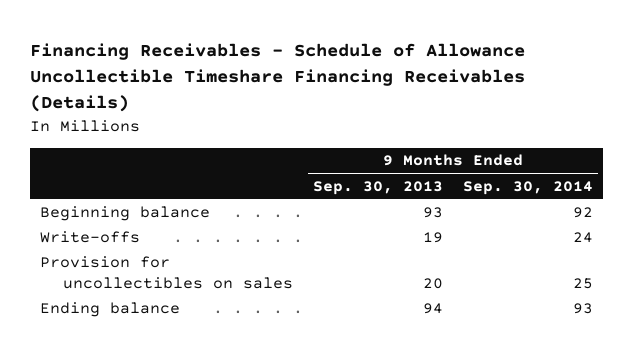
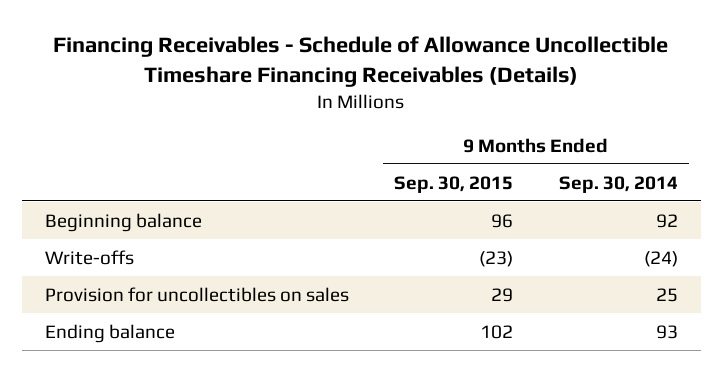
[313,180,444,195] Sep. 30, 2013 -> none
none -> [394,175,514,193] Sep. 30, 2015
[572,231,593,243] 24 -> [643,250,678,267] (24)

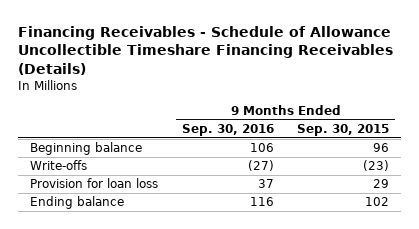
[558,175,678,193] Sep. 30, 2014 -> none
none -> [181,124,274,137] Sep. 30, 2016
[44,286,349,302] Provision for uncollectibles on sales -> [29,178,158,189] Provision for loan loss

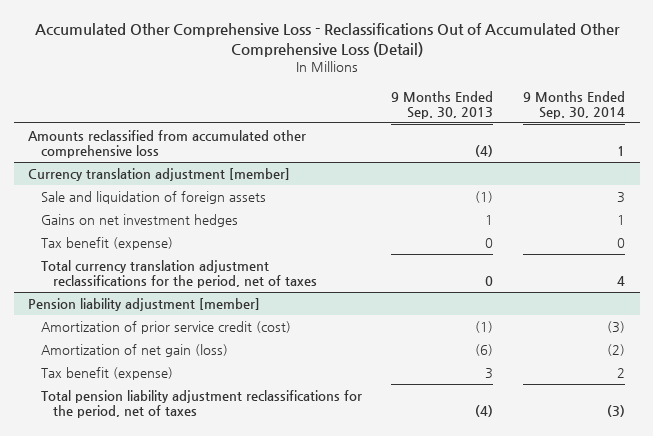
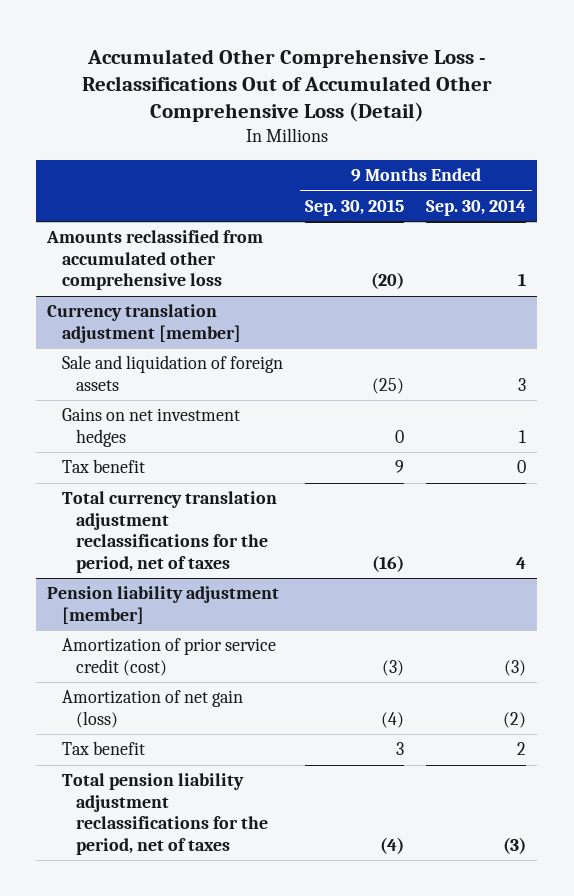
[391,90,494,119] 9 Months Ended Sep. 30, 2013 -> none
none -> [305,198,405,216] Sep. 30, 2015
[40,237,173,251] Tax benefit (expense) -> [61,459,145,474] Tax benefit
[40,367,173,381] Tax benefit (expense) -> [61,741,145,756] Tax benefit

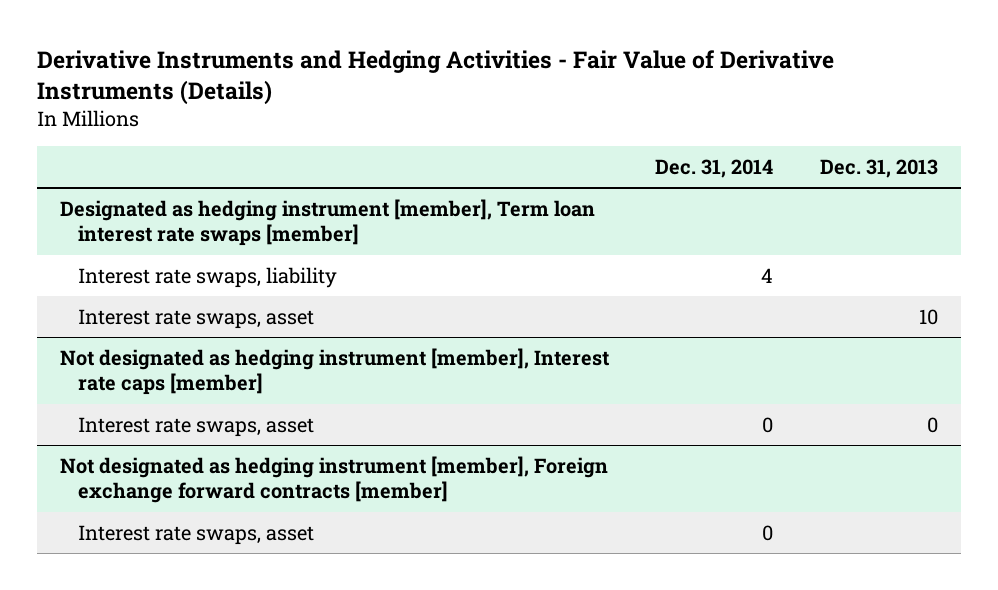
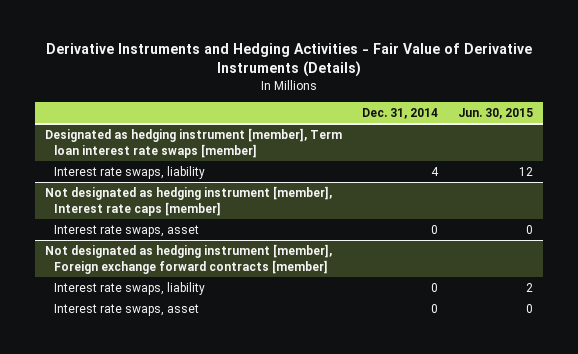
[819,158,938,178] Dec. 31, 2013 -> none
none -> [457,107,533,119] Jun. 30, 2015
[78,308,315,329] Interest rate swaps, asset -> none
none -> [53,282,205,296] Interest rate swaps, liability

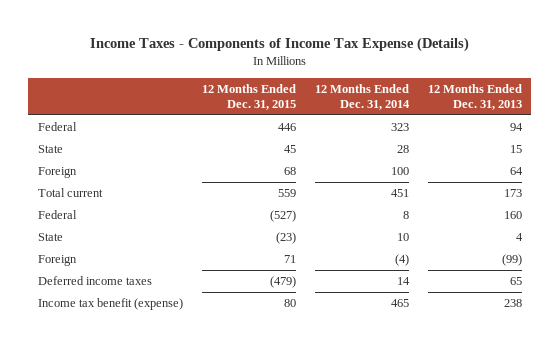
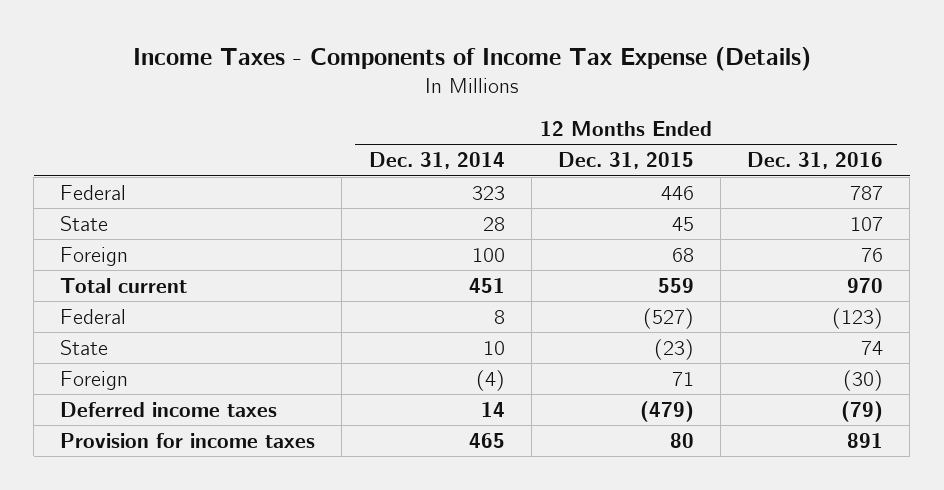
[427,83,522,111] 12 Months Ended Dec. 31, 2013 -> none
none -> [747,151,884,169] Dec. 31, 2016
[37,297,183,310] Income tax benefit (expense) -> [60,432,316,448] Provision for income taxes

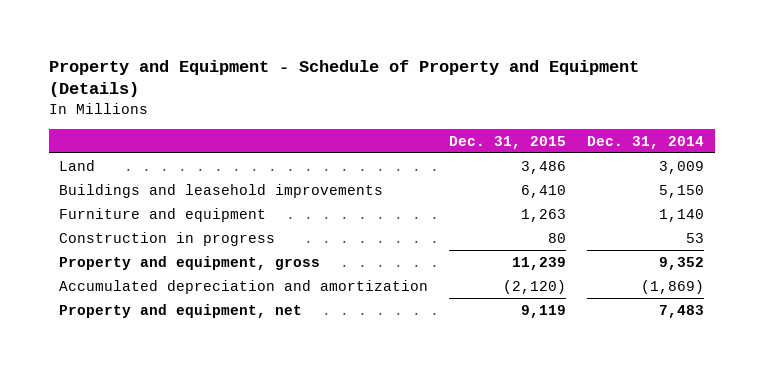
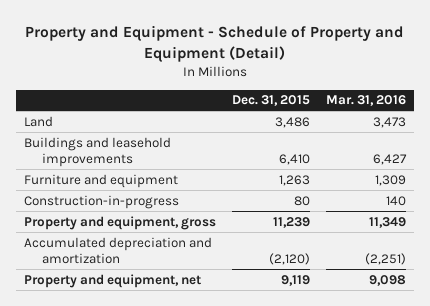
[48,59,639,98] Property and Equipment - Schedule of Property and Equipment (Details) -> [24,24,404,62] Property and Equipment - Schedule of Property and Equipment (Detail)
[587,135,705,149] Dec. 31, 2014 -> none
none -> [326,95,407,107] Mar. 31, 2016
[59,231,276,246] Construction in progress -> [23,194,179,209] Construction-in-progress

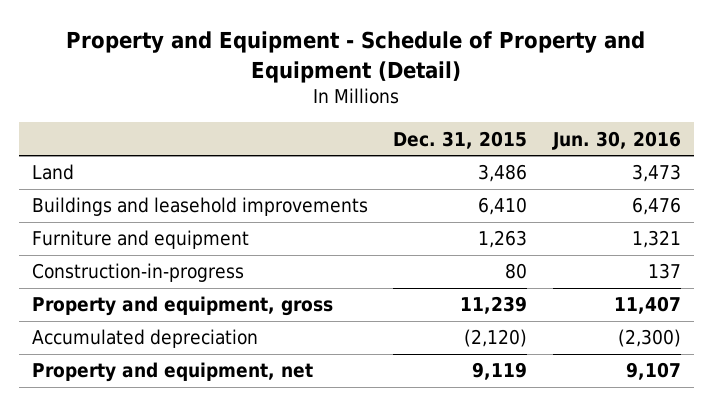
[326,95,407,107] Mar. 31, 2016 -> none
none -> [552,130,682,150] Jun. 30, 2016
[23,236,212,265] Accumulated depreciation and amortization -> [31,329,258,349] Accumulated depreciation

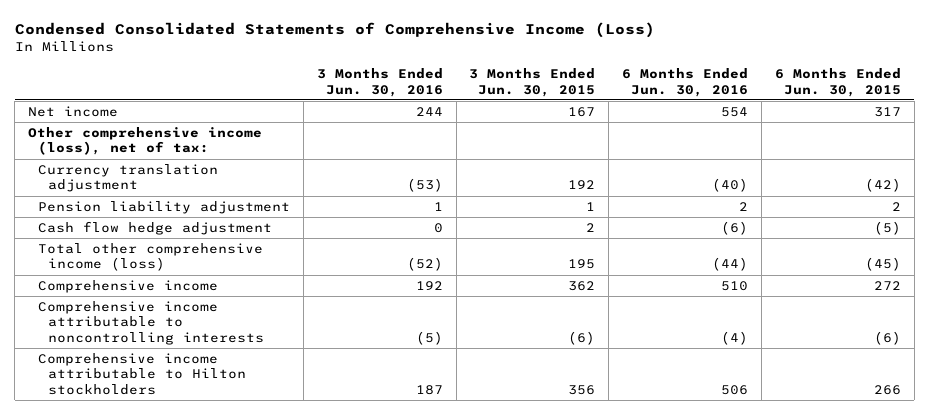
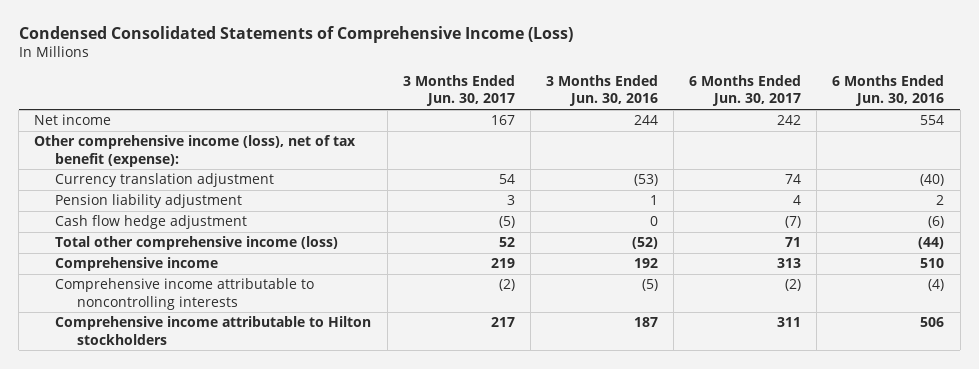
[469,68,596,97] 3 Months Ended Jun. 30, 2015 -> none
[774,68,901,97] 6 Months Ended Jun. 30, 2015 -> none
none -> [402,74,515,107] 3 Months Ended Jun. 30, 2017
none -> [689,74,802,107] 6 Months Ended Jun. 30, 2017
[28,126,263,156] Other comprehensive income (loss), net of tax: -> [34,135,357,167] Other comprehensive income (loss), net of tax benefit (expense):

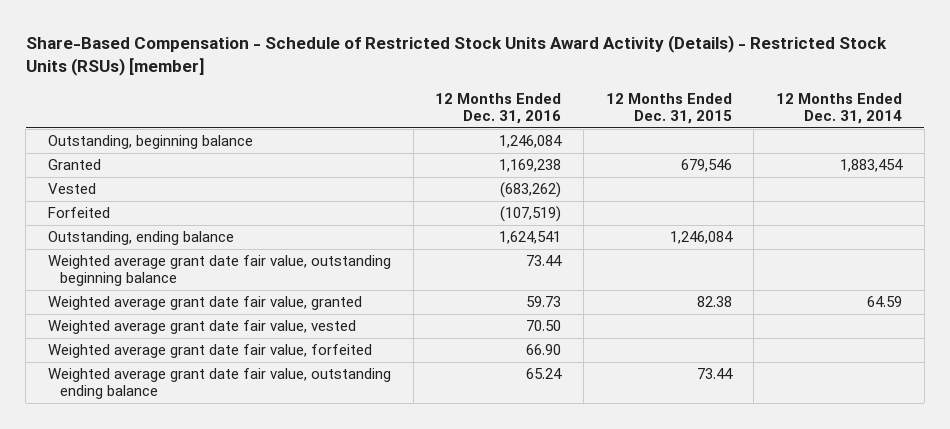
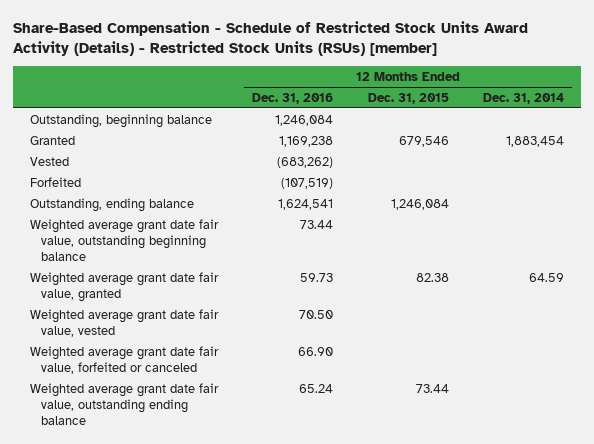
[48,344,373,359] Weighted average grant date fair value, forfeited -> [30,345,220,375] Weighted average grant date fair value, forfeited or canceled

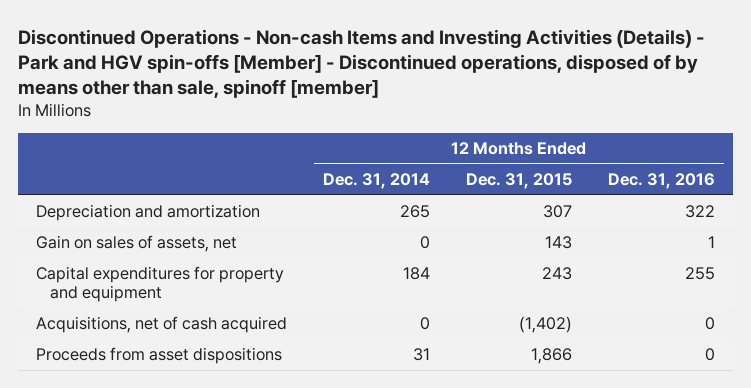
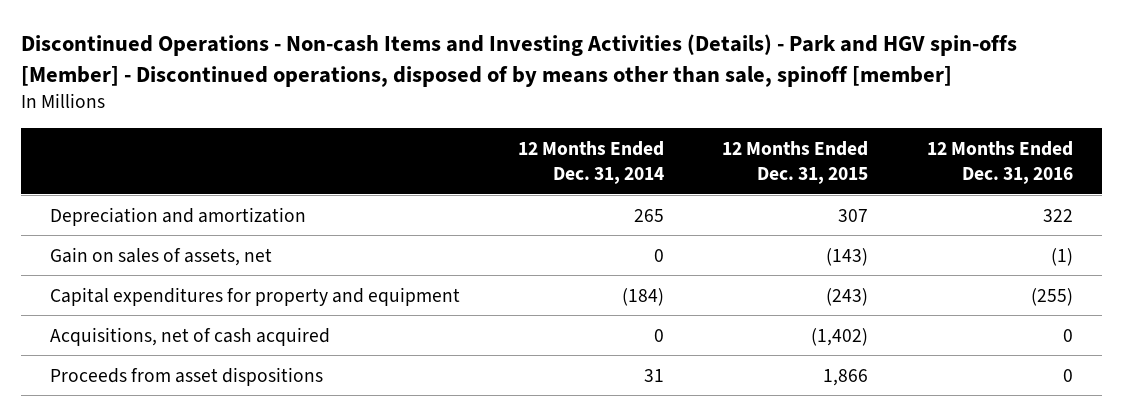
[544,236,572,250] 143 -> [826,247,869,266] (143)
[707,236,715,249] 1 -> [1050,247,1073,266] (1)
[403,267,431,281] 184 -> [622,287,665,306] (184)
[541,267,572,281] 243 -> [826,287,869,306] (243)
[684,267,715,281] 255 -> [1030,287,1073,306] (255)

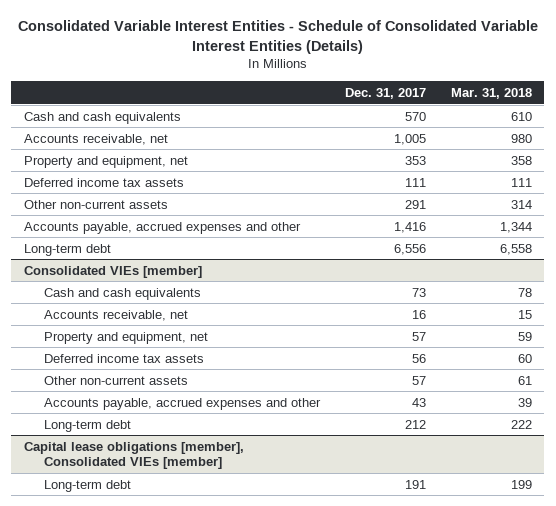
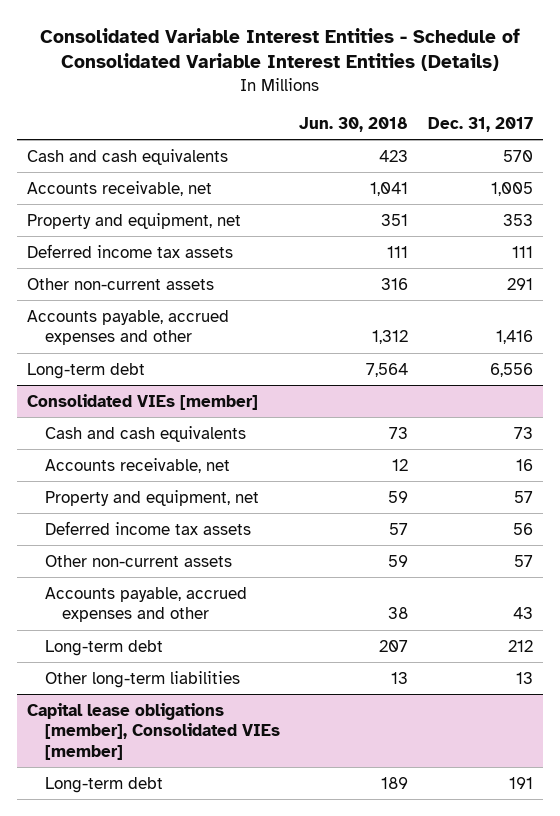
[450,87,532,99] Mar. 31, 2018 -> none
none -> [299,117,409,133] Jun. 30, 2018
none -> [44,670,240,688] Other long-term liabilities

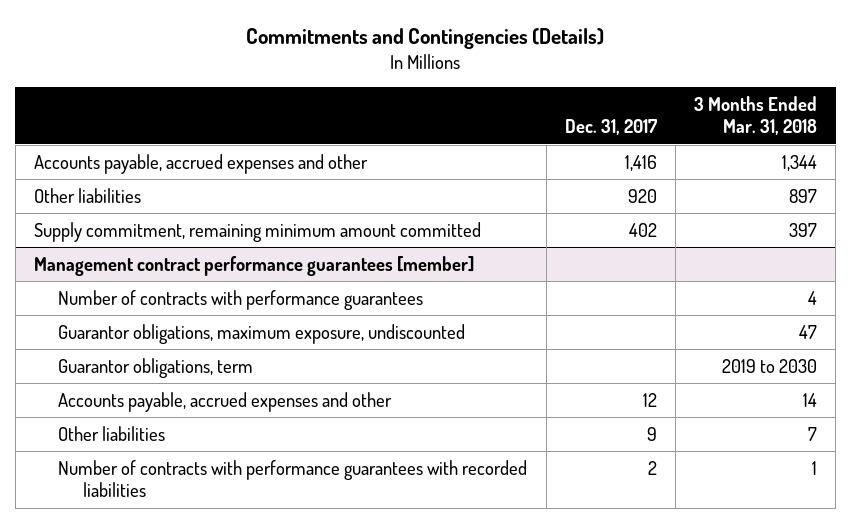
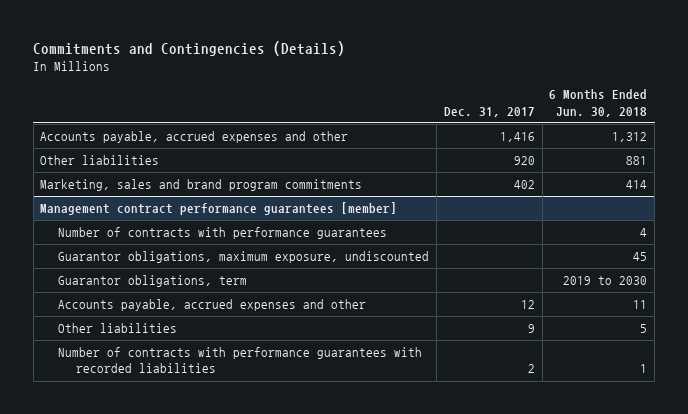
[694,96,818,136] 3 Months Ended Mar. 31, 2018 -> none
none -> [549,89,648,117] 6 Months Ended Jun. 30, 2018
[33,221,481,242] Supply commitment, remaining minimum amount committed -> [40,179,363,192] Marketing, sales and brand program commitments

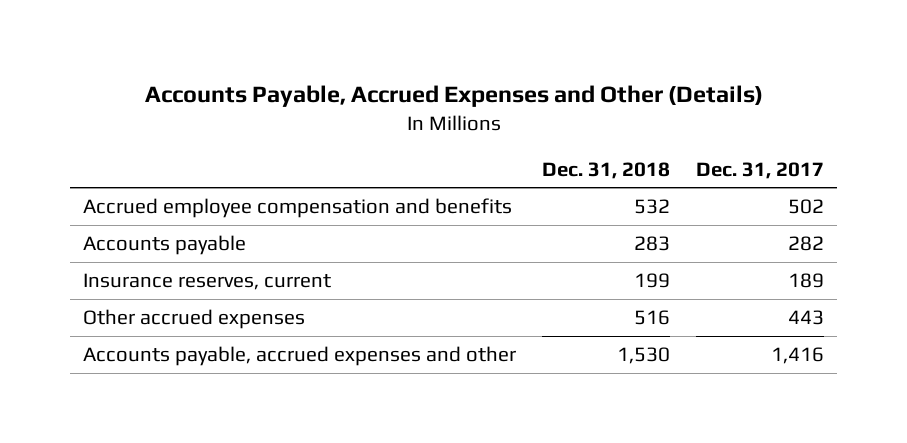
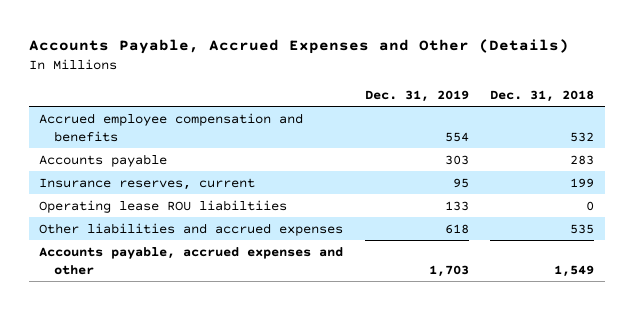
[696,161,825,179] Dec. 31, 2017 -> none
none -> [364,89,469,102] Dec. 31, 2019
none -> [39,199,288,213] Operating lease ROU liabiltiies
[83,309,306,330] Other accrued expenses -> [39,222,344,236] Other liabilities and accrued expenses
[634,310,671,326] 516 -> [569,223,594,234] 535
[617,347,671,365] 1,530 -> [553,264,594,277] 1,549

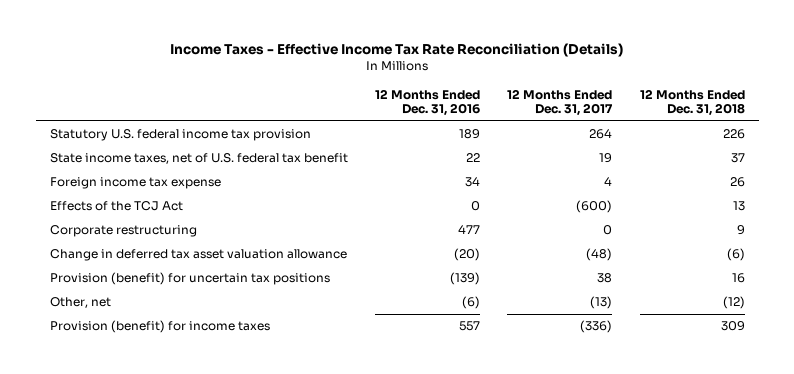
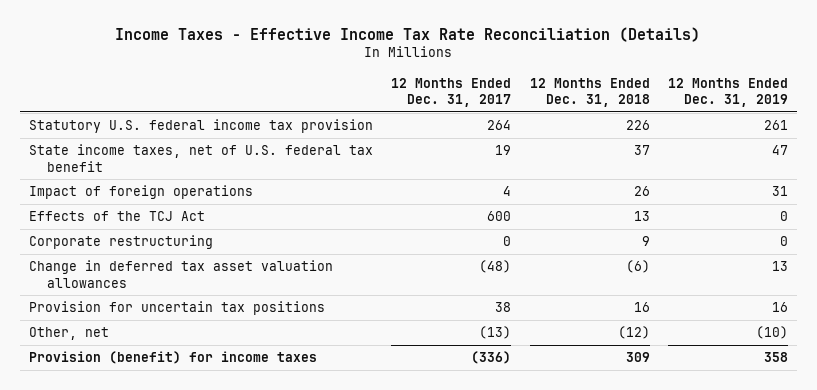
[375,88,481,117] 12 Months Ended Dec. 31, 2016 -> none
none -> [668,77,789,107] 12 Months Ended Dec. 31, 2019
[49,177,221,190] Foreign income tax expense -> [28,185,253,200] Impact of foreign operations
[576,200,613,214] (600) -> [487,211,512,222] 600
[49,249,347,262] Change in deferred tax asset valuation allowance -> [28,260,333,288] Change in deferred tax asset valuation allowances
[49,272,330,286] Provision (benefit) for uncertain tax positions -> [28,301,325,316] Provision for uncertain tax positions

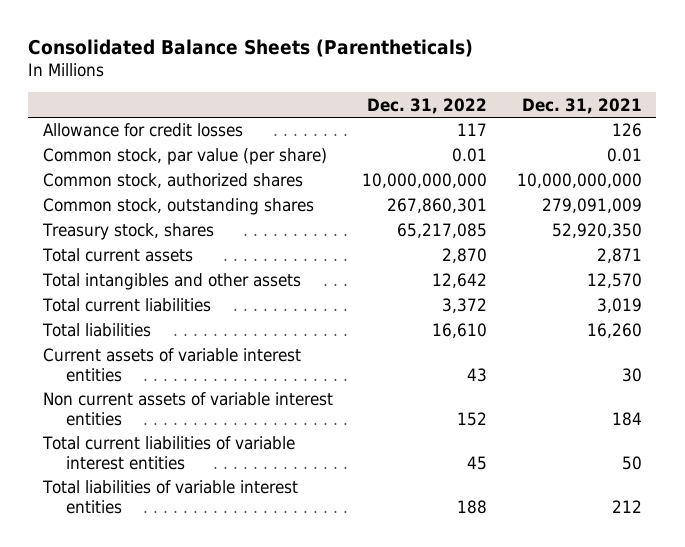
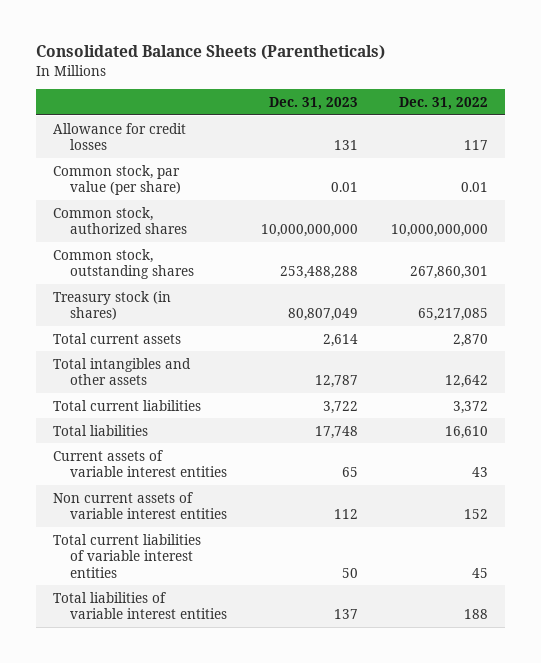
[521,97,642,114] Dec. 31, 2021 -> none
none -> [268,96,358,110] Dec. 31, 2023
[41,223,214,241] Treasury stock, shares -> [52,290,171,321] Treasury stock (in shares)

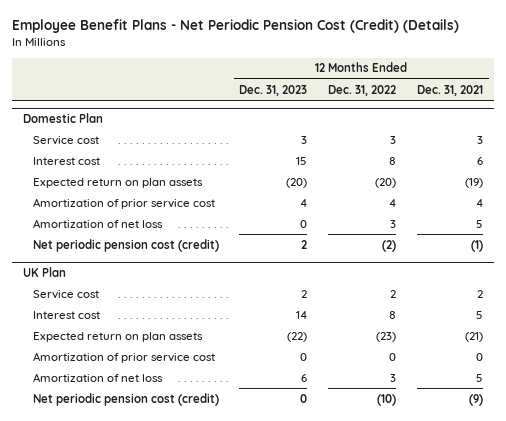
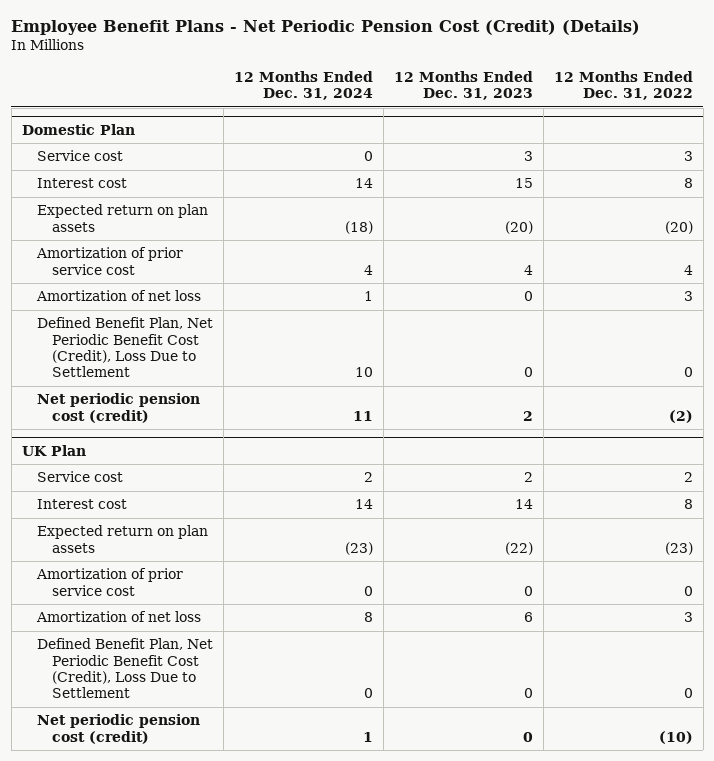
[417,84,484,96] Dec. 31, 2021 -> none
none -> [233,70,373,101] 12 Months Ended Dec. 31, 2024
none -> [36,317,213,378] Defined Benefit Plan, Net Periodic Benefit Cost (Credit), Loss Due to Settlement
none -> [36,638,213,699] Defined Benefit Plan, Net Periodic Benefit Cost (Credit), Loss Due to Settlement

